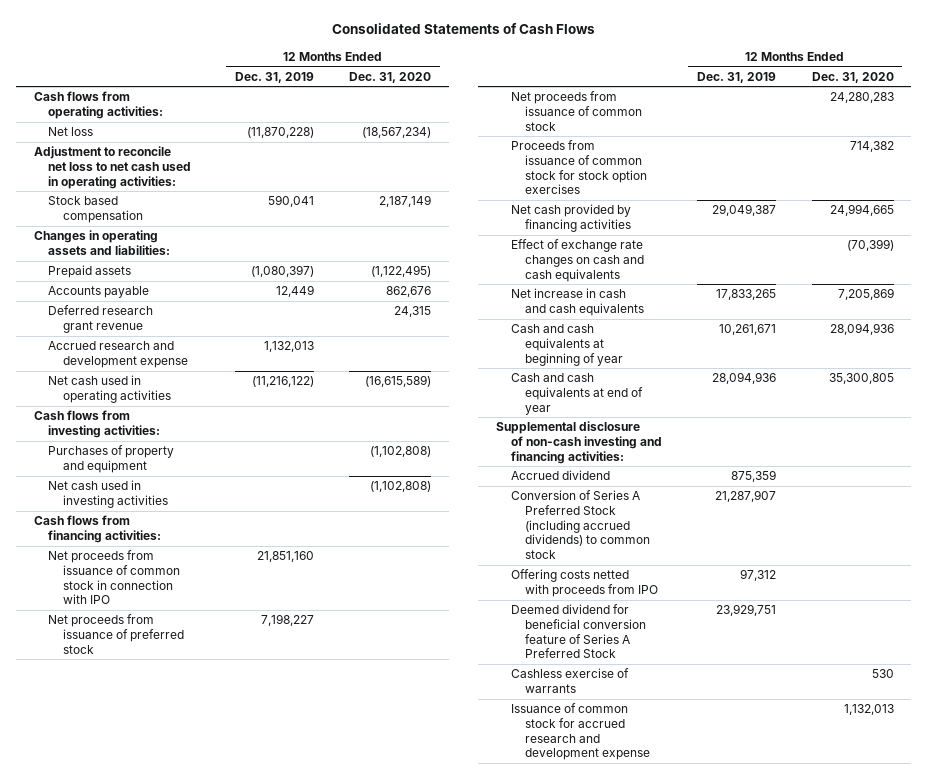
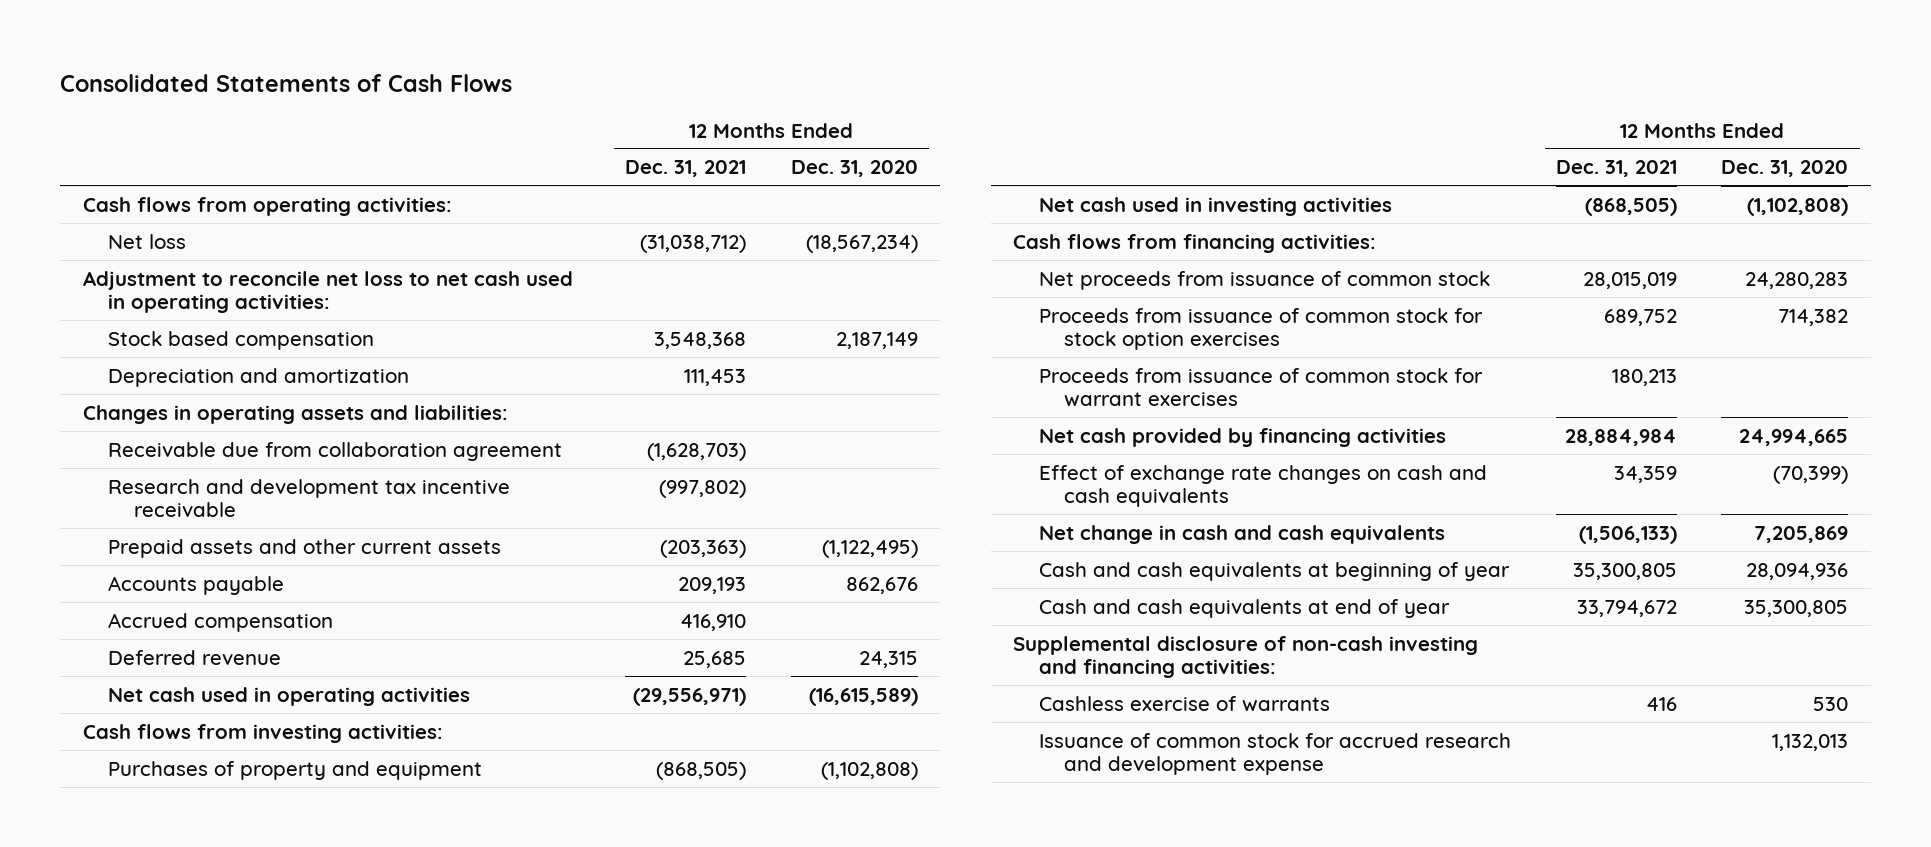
[234,71,314,83] Dec. 31, 2019 -> none
none -> [624,160,746,178] Dec. 31, 2021
none -> [108,367,410,387] Depreciation and amortization
none -> [108,441,563,461] Receivable due from collaboration agreement
none -> [108,478,511,518] Research and development tax incentive receivable
[48,265,132,279] Prepaid assets -> [108,538,502,558] Prepaid assets and other current assets
[48,341,188,369] Accrued research and development expense -> none
none -> [108,612,334,632] Accrued compensation
[48,305,154,334] Deferred research grant revenue -> [108,649,282,665] Deferred revenue
[48,550,180,605] Net proceeds from issuance of common stock in connection with IPO -> none
[48,614,184,654] Net proceeds from issuance of preferred stock -> none
none -> [1038,367,1483,408] Proceeds from issuance of common stock for warrant exercises
[510,288,645,317] Net increase in cash and cash equivalents -> [1038,524,1445,544] Net change in cash and cash equivalents
[510,470,610,481] Accrued dividend -> none
[510,490,651,560] Conversion of Series A Preferred Stock (including accrued dividends) to common stock -> none
[510,569,659,598] Offering costs netted with proceeds from IPO -> none
[510,604,647,659] Deemed dividend for beneficial conversion feature of Series A Preferred Stock -> none

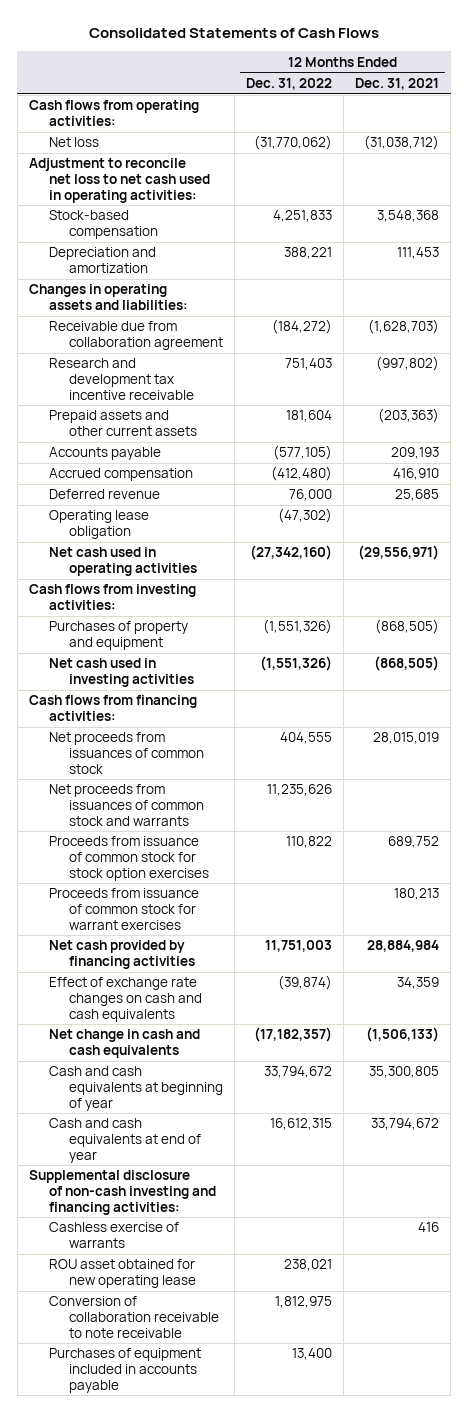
[790,160,918,178] Dec. 31, 2020 -> none
none -> [245,77,332,90] Dec. 31, 2022
[108,330,375,350] Stock based compensation -> [48,210,158,239] Stock-based compensation
none -> [48,510,149,539] Operating lease obligation
[1038,270,1490,290] Net proceeds from issuance of common stock -> [48,732,204,774] Net proceeds from issuances of common stock
none -> [48,784,204,826] Net proceeds from issuances of common stock and warrants
[1038,732,1511,776] Issuance of common stock for accrued research and development expense -> none
none -> [48,1259,196,1288] ROU asset obtained for new operating lease
none -> [48,1296,219,1338] Conversion of collaboration receivable to note receivable
none -> [48,1348,201,1393] Purchases of equipment included in accounts payable

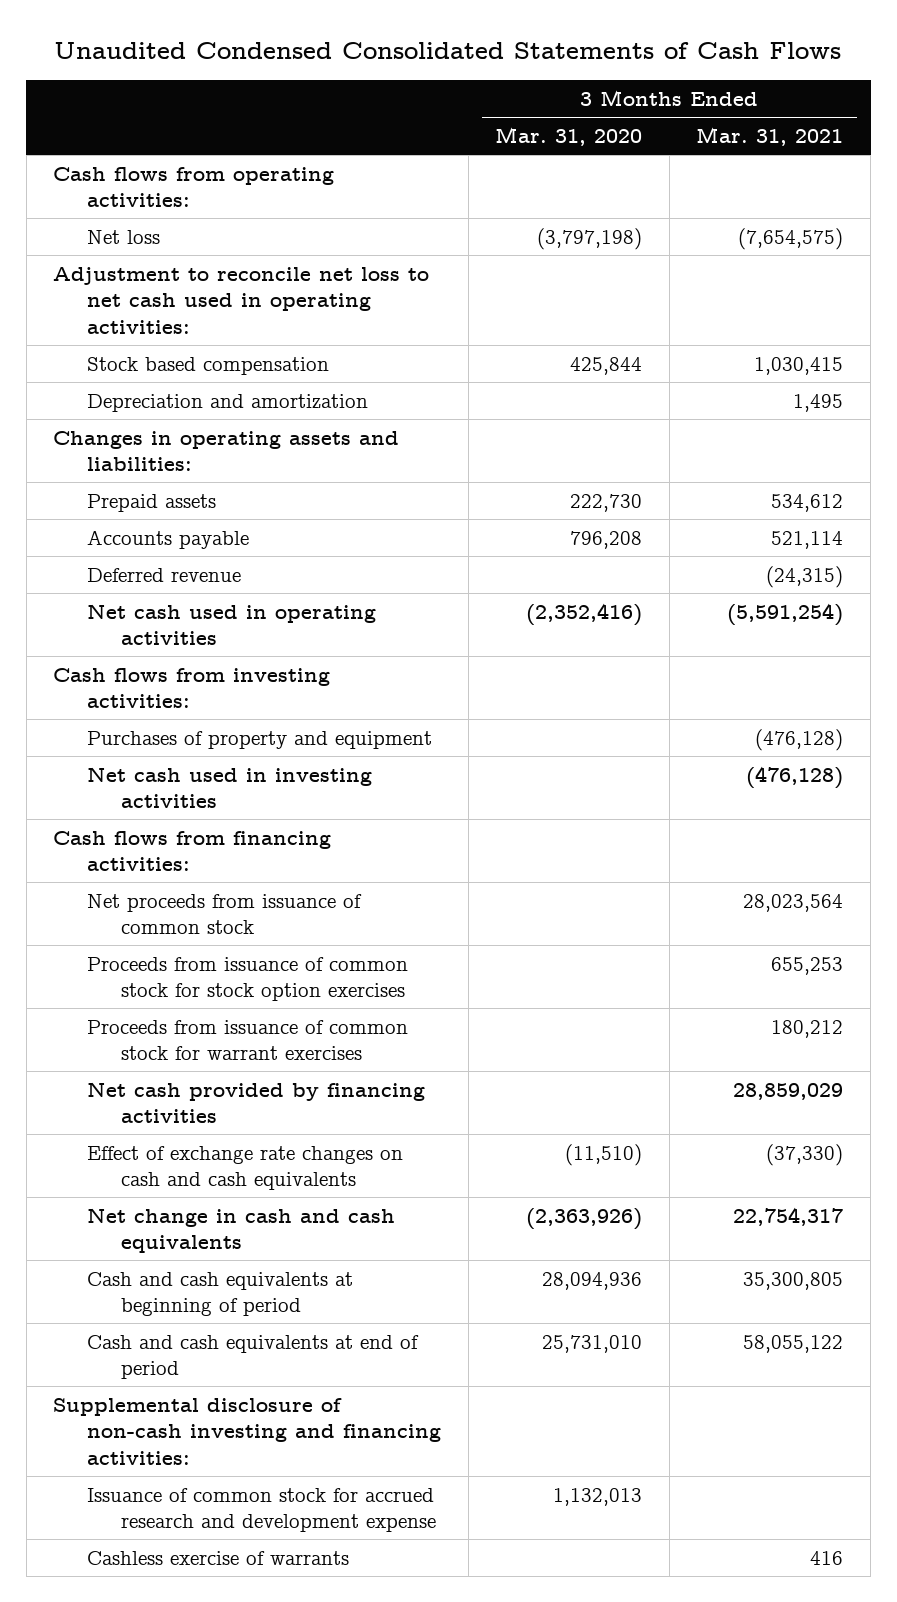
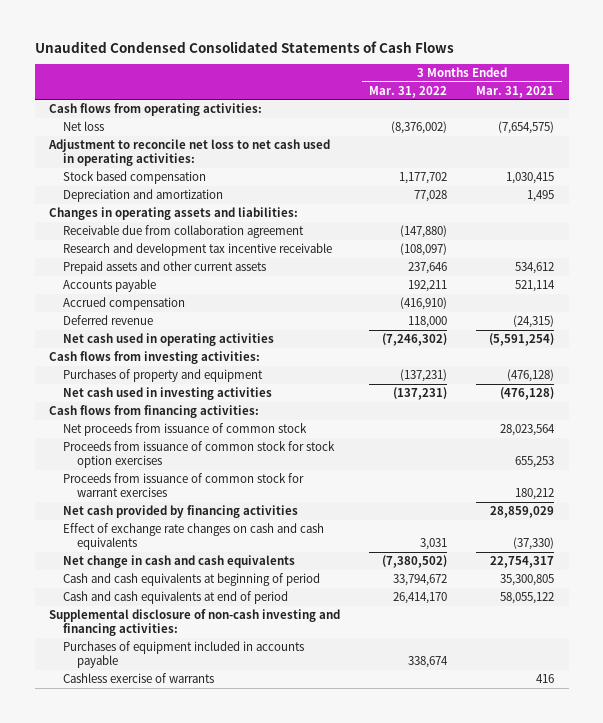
[495,127,643,147] Mar. 31, 2020 -> none
none -> [369,85,448,98] Mar. 31, 2022
none -> [62,225,304,239] Receivable due from collaboration agreement
none -> [62,243,332,257] Research and development tax incentive receivable
[86,493,216,512] Prepaid assets -> [62,261,266,275] Prepaid assets and other current assets
none -> [62,297,185,311] Accrued compensation
[86,1487,436,1533] Issuance of common stock for accrued research and development expense -> none
none -> [62,641,304,669] Purchases of equipment included in accounts payable

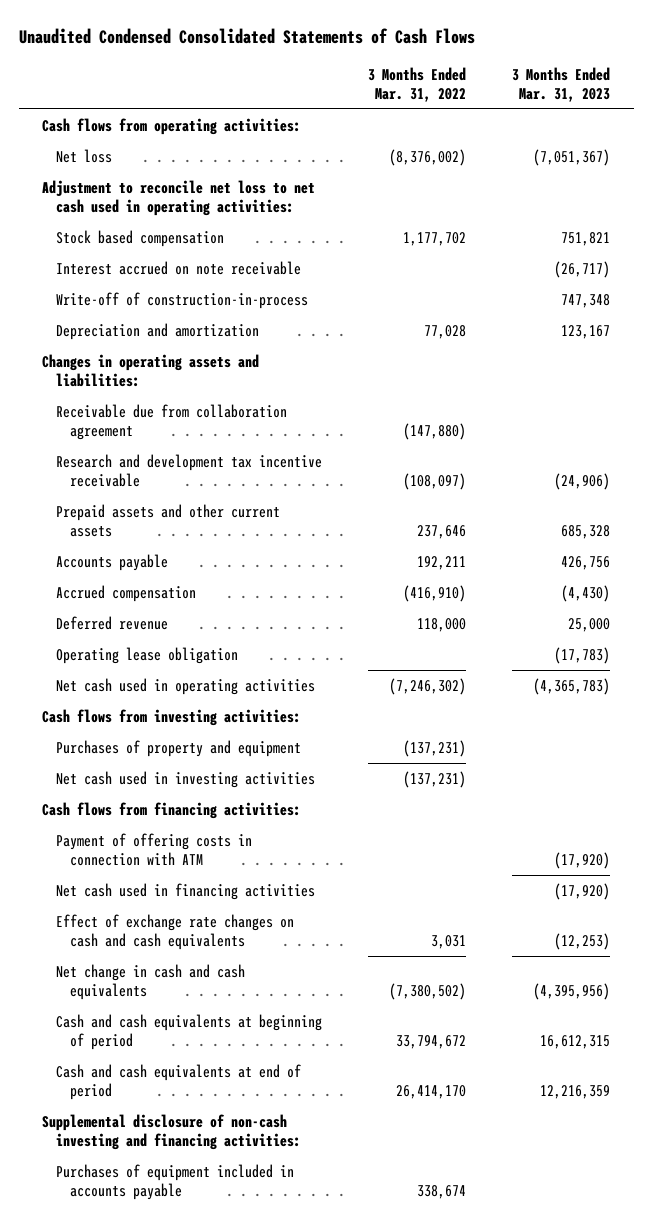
[476,85,555,98] Mar. 31, 2021 -> none
none -> [512,66,611,102] 3 Months Ended Mar. 31, 2023
none -> [55,260,301,275] Interest accrued on note receivable
none -> [55,291,308,309] Write-off of construction-in-process
none -> [55,646,238,664] Operating lease obligation
[62,423,307,437] Net proceeds from issuance of common stock -> none
[62,441,335,469] Proceeds from issuance of common stock for stock option exercises -> none
[62,473,304,498] Proceeds from issuance of common stock for warrant exercises -> none
none -> [55,832,252,867] Payment of offering costs in connection with ATM
[62,505,298,519] Net cash provided by financing activities -> [55,882,315,900] Net cash used in financing activities
[62,673,214,684] Cashless exercise of warrants -> none

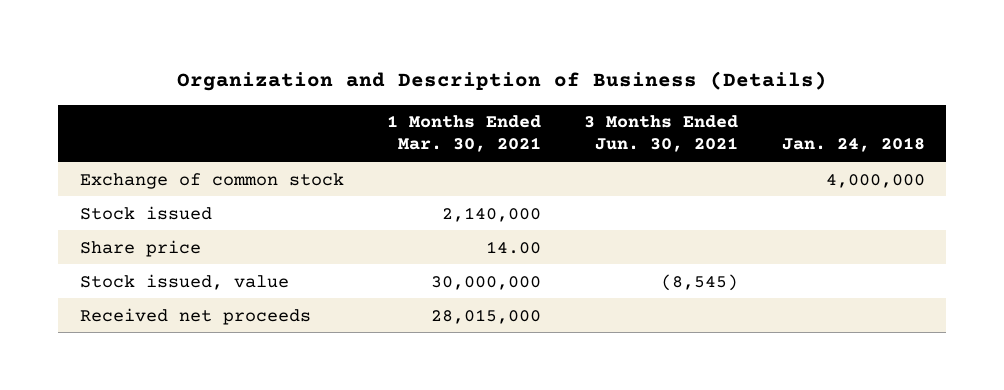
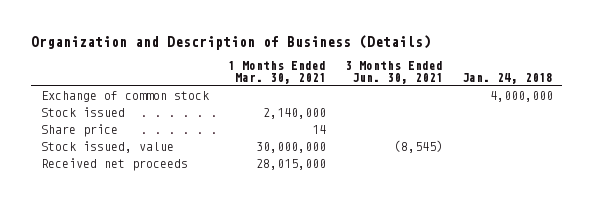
[485,240,541,254] 14.00 -> [311,125,326,135] 14

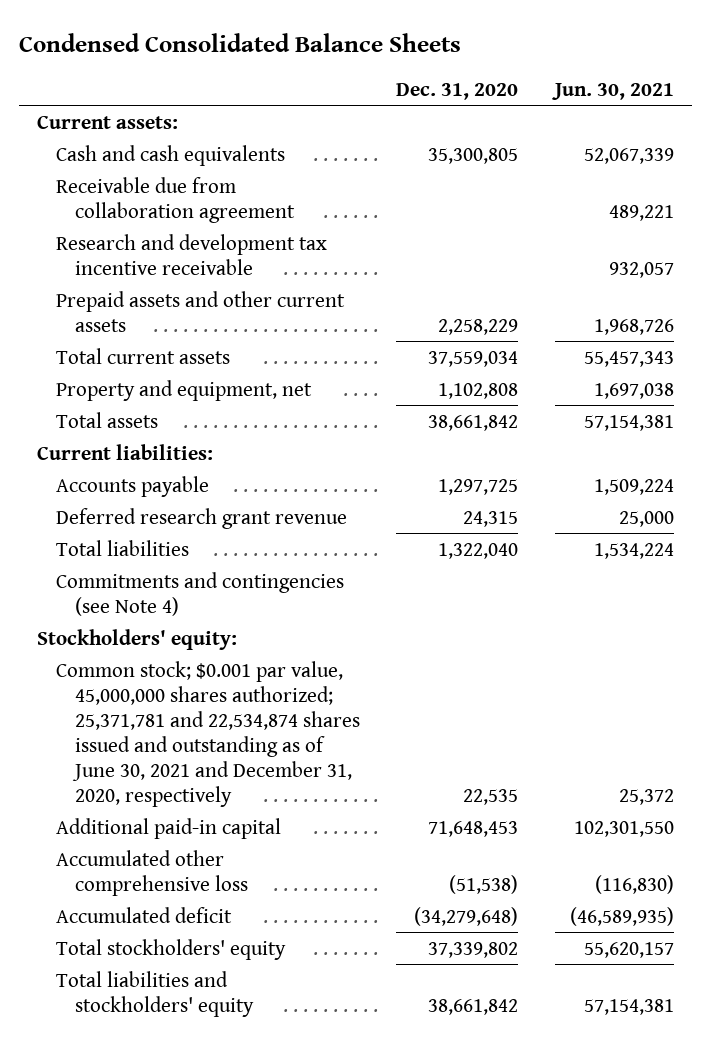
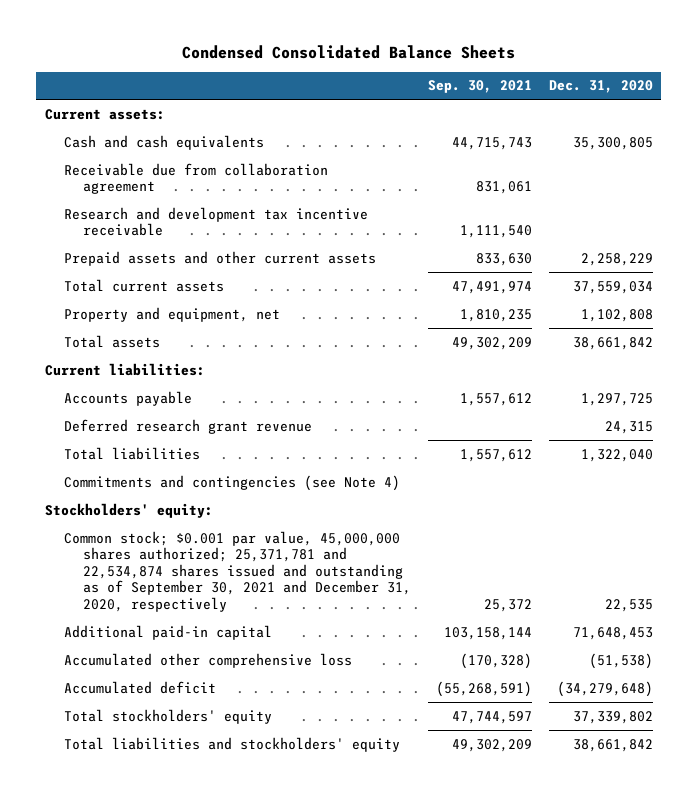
[551,82,674,100] Jun. 30, 2021 -> none
none -> [428,80,533,94] Sep. 30, 2021
[56,660,360,808] Common stock; $0.001 par value, 45,000,000 shares authorized; 25,371,781 and 22,534,874 shares issued and outstanding as of June 30, 2021 and December 31, 2020, respectively -> [63,530,412,613] Common stock; $0.001 par value, 45,000,000 shares authorized; 25,371,781 and 22,534,874 shares issued and outstanding as of September 30, 2021 and December 31, 2020, respectively

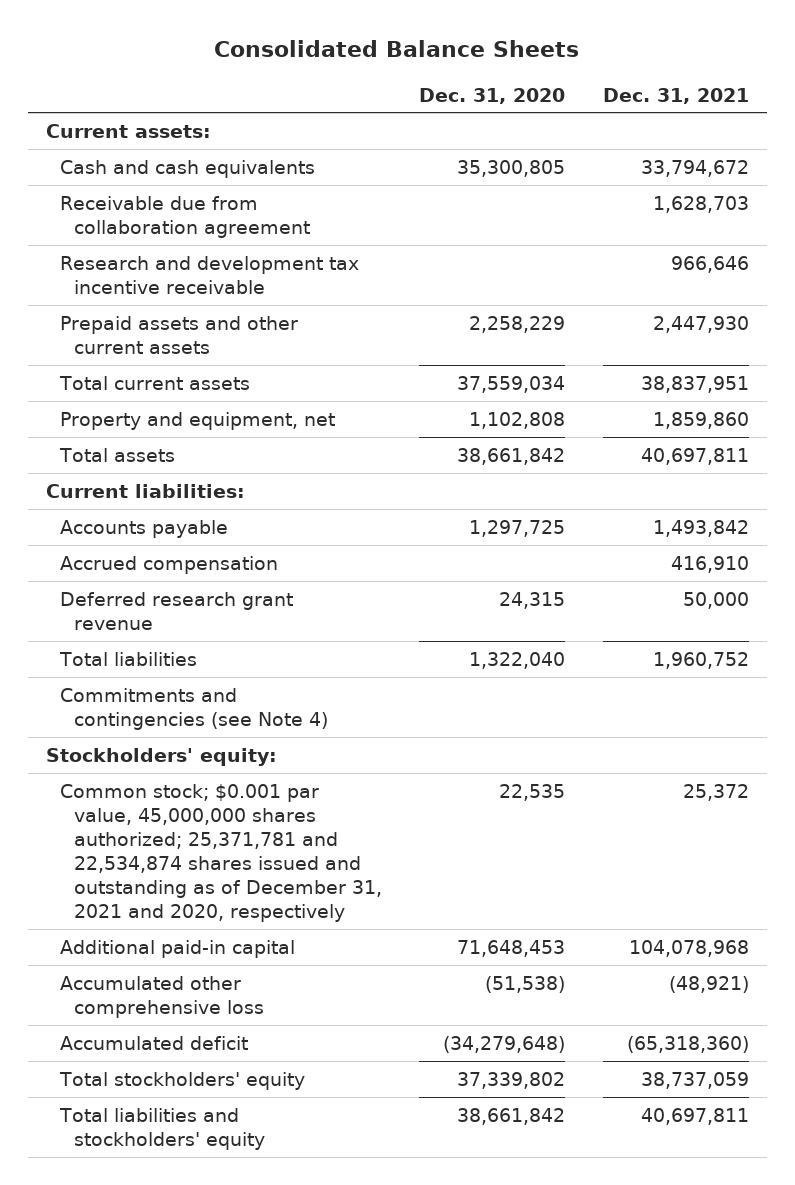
[181,44,515,59] Condensed Consolidated Balance Sheets -> [214,40,580,58] Consolidated Balance Sheets
[428,80,533,94] Sep. 30, 2021 -> none
none -> [602,87,749,104] Dec. 31, 2021
none -> [60,555,279,574] Accrued compensation
[63,530,412,613] Common stock; $0.001 par value, 45,000,000 shares authorized; 25,371,781 and 22,534,874 shares issued and outstanding as of September 30, 2021 and December 31, 2020, respectively -> [60,783,382,923] Common stock; $0.001 par value, 45,000,000 shares authorized; 25,371,781 and 22,534,874 shares issued and outstanding as of December 31, 2021 and 2020, respectively

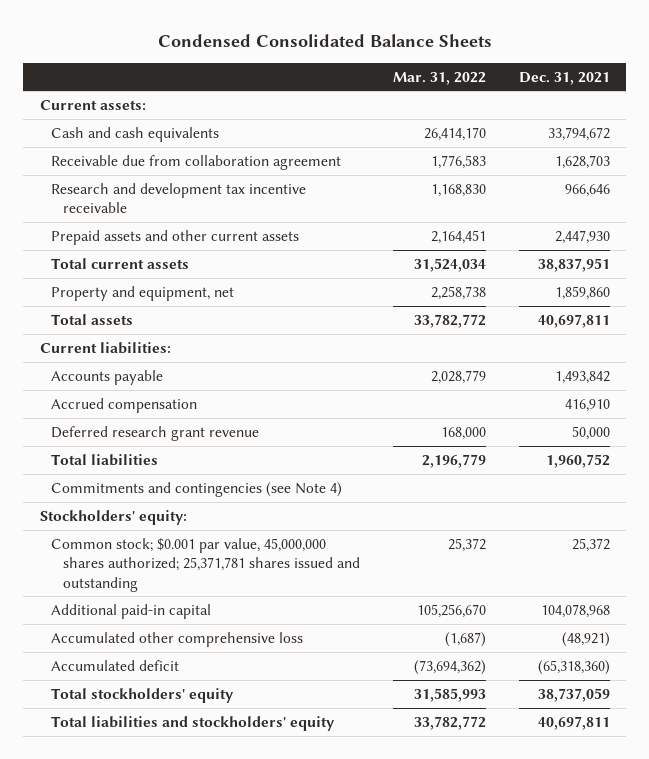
[214,40,580,58] Consolidated Balance Sheets -> [157,34,492,48] Condensed Consolidated Balance Sheets
[419,87,566,104] Dec. 31, 2020 -> none
none -> [393,71,487,85] Mar. 31, 2022
[60,783,382,923] Common stock; $0.001 par value, 45,000,000 shares authorized; 25,371,781 and 22,534,874 shares issued and outstanding as of December 31, 2021 and 2020, respectively -> [51,537,361,592] Common stock; $0.001 par value, 45,000,000 shares authorized; 25,371,781 shares issued and outstanding

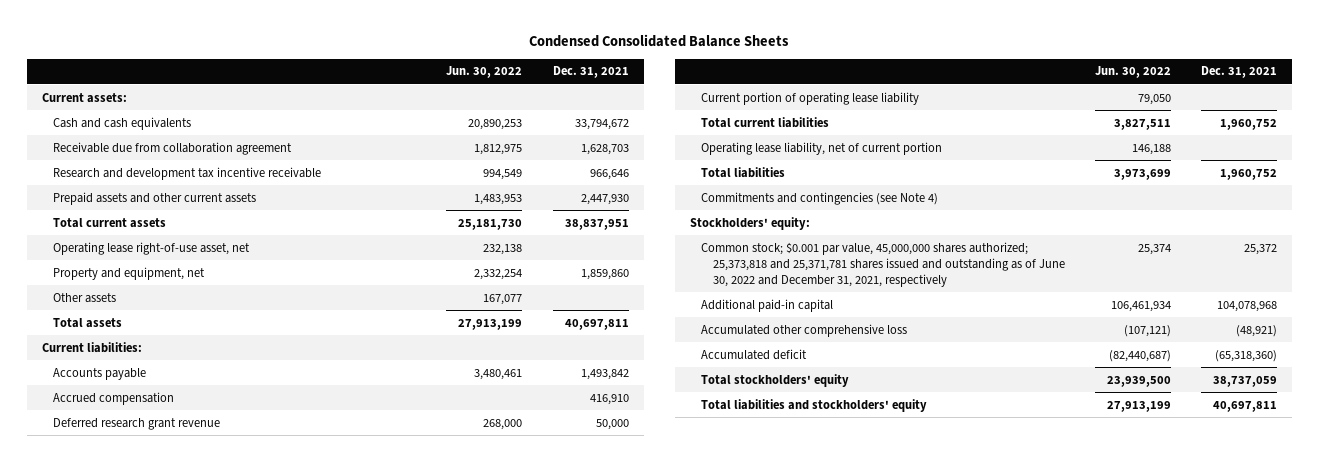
[393,71,487,85] Mar. 31, 2022 -> none
none -> [446,66,523,79] Jun. 30, 2022
none -> [52,241,250,255] Operating lease right-of-use asset, net
none -> [52,292,116,303] Other assets
none -> [701,91,920,105] Current portion of operating lease liability
none -> [701,116,830,128] Total current liabilities
none -> [701,141,943,155] Operating lease liability, net of current portion
[51,537,361,592] Common stock; $0.001 par value, 45,000,000 shares authorized; 25,371,781 shares issued and outstanding -> [701,241,1065,287] Common stock; $0.001 par value, 45,000,000 shares authorized; 25,373,818 and 25,371,781 shares issued and outstanding as of June 30, 2022 and December 31, 2021, respectively

